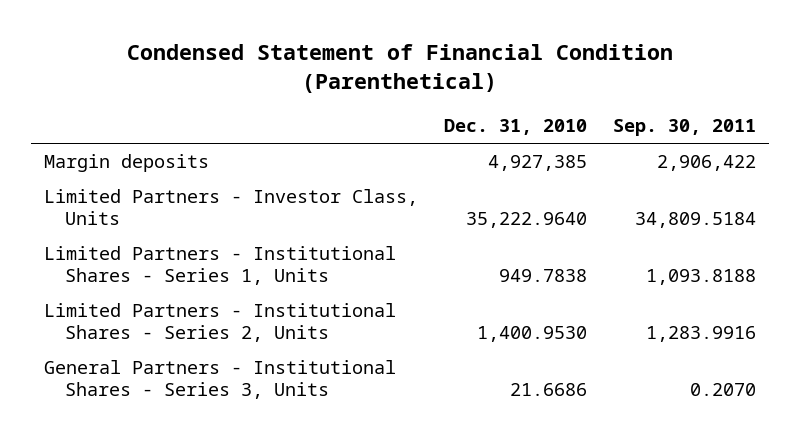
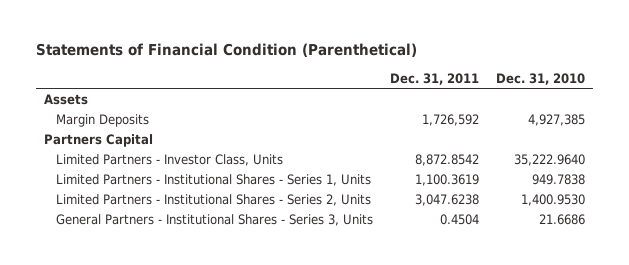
[127,44,674,94] Condensed Statement of Financial Condition (Parenthetical) -> [35,43,417,58] Statements of Financial Condition (Parenthetical)
[612,119,756,137] Sep. 30, 2011 -> none
none -> [389,72,479,85] Dec. 31, 2011
none -> [44,93,89,105] Assets
[44,154,210,173] Margin deposits -> [55,113,149,127] Margin Deposits
none -> [44,133,154,147] Partners Capital

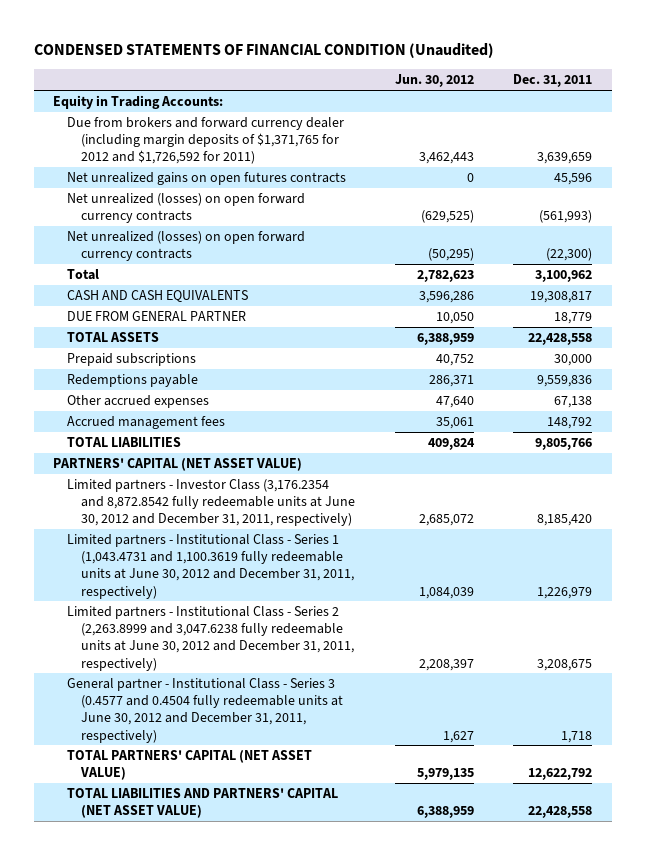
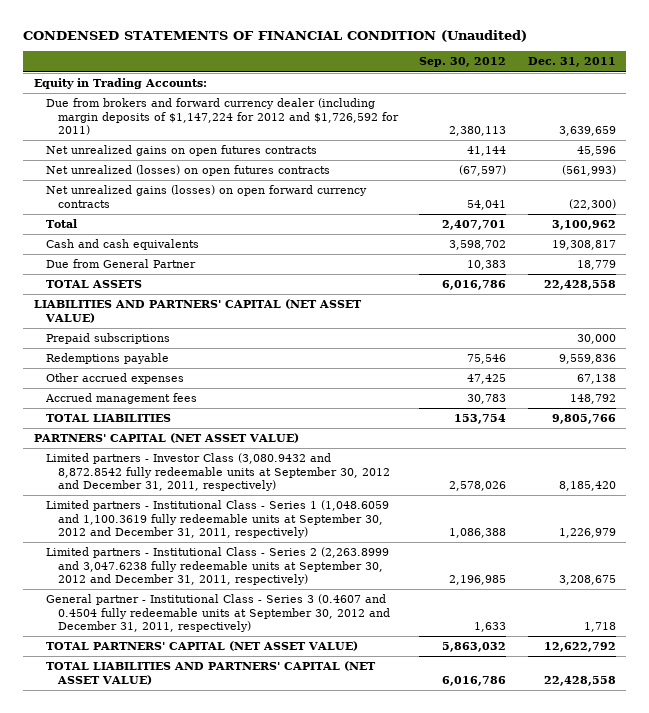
[394,74,474,88] Jun. 30, 2012 -> none
none -> [419,57,507,68] Sep. 30, 2012
[67,116,345,165] Due from brokers and forward currency dealer (including margin deposits of $1,371,765 for 2012 and $1,726,592 for 2011) -> [45,98,400,135] Due from brokers and forward currency dealer (including margin deposits of $1,147,224 for 2012 and $1,726,592 for 2011)
[67,192,306,224] Net unrealized (losses) on open forward currency contracts -> [45,165,330,177] Net unrealized (losses) on open futures contracts
[67,230,306,262] Net unrealized (losses) on open forward currency contracts -> [45,185,367,208] Net unrealized gains (losses) on open forward currency contracts
[67,289,249,302] CASH AND CASH EQUIVALENTS -> [45,239,199,251] Cash and cash equivalents
[67,310,247,321] DUE FROM GENERAL PARTNER -> [45,259,196,269] Due from General Partner
none -> [33,299,362,323] LIABILITIES AND PARTNERS' CAPITAL (NET ASSET VALUE)
[67,478,356,527] Limited partners - Investor Class (3,176.2354 and 8,872.8542 fully redeemable units at June 30, 2012 and December 31, 2011, respectively) -> [45,453,391,491] Limited partners - Investor Class (3,080.9432 and 8,872.8542 fully redeemable units at September 30, 2012 and December 31, 2011, respectively)
[67,533,355,599] Limited partners - Institutional Class - Series 1 (1,043.4731 and 1,100.3619 fully redeemable units at June 30, 2012 and December 31, 2011, respectively) -> [45,500,389,538] Limited partners - Institutional Class - Series 1 (1,048.6059 and 1,100.3619 fully redeemable units at September 30, 2012 and December 31, 2011, respectively)
[67,605,355,671] Limited partners - Institutional Class - Series 2 (2,263.8999 and 3,047.6238 fully redeemable units at June 30, 2012 and December 31, 2011, respectively) -> [45,547,389,585] Limited partners - Institutional Class - Series 2 (2,263.8999 and 3,047.6238 fully redeemable units at September 30, 2012 and December 31, 2011, respectively)
[67,677,344,743] General partner - Institutional Class - Series 3 (0.4577 and 0.4504 fully redeemable units at June 30, 2012 and December 31, 2011, respectively) -> [45,594,391,632] General partner - Institutional Class - Series 3 (0.4607 and 0.4504 fully redeemable units at September 30, 2012 and December 31, 2011, respectively)

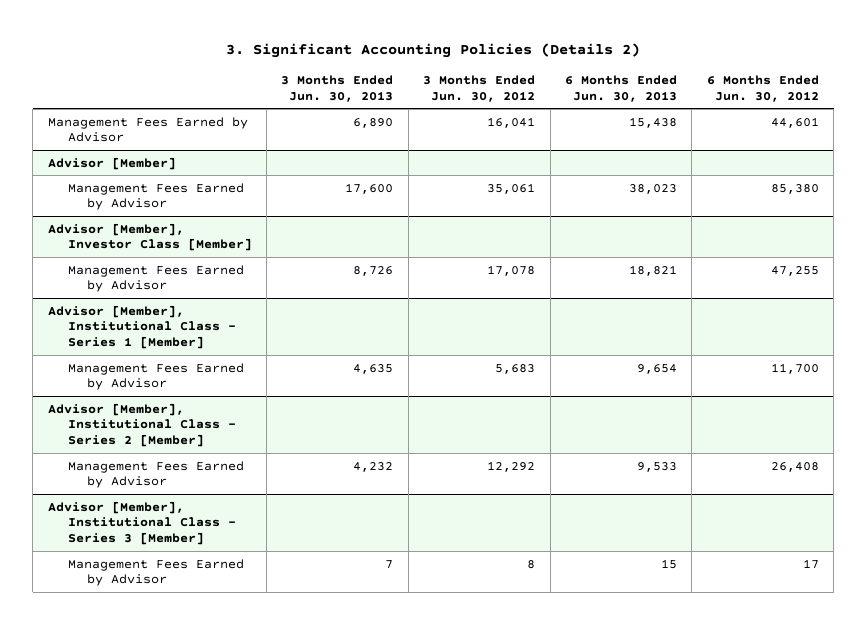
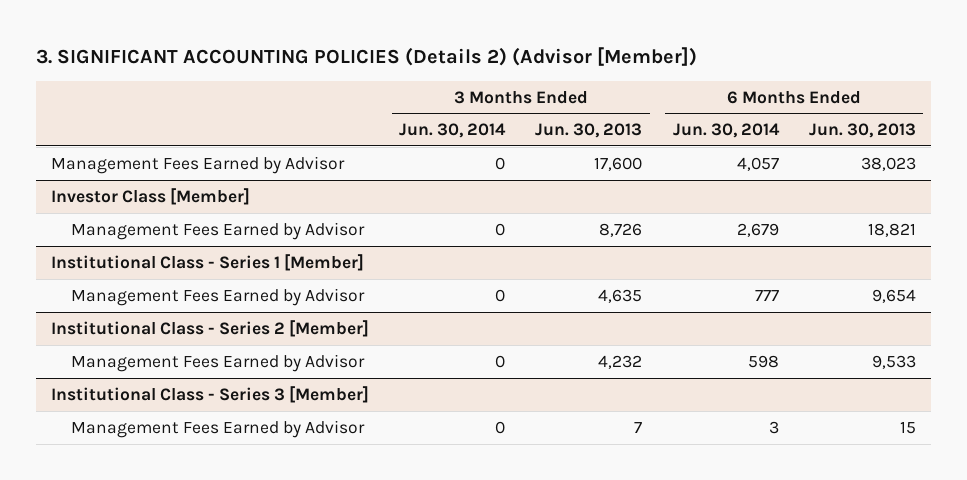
[226,42,641,58] 3. Significant Accounting Policies (Details 2) -> [36,47,698,67] 3. SIGNIFICANT ACCOUNTING POLICIES (Details 2) (Advisor [Member])
[423,75,536,102] 3 Months Ended Jun. 30, 2012 -> none
[706,75,819,102] 6 Months Ended Jun. 30, 2012 -> none
none -> [399,123,507,139] Jun. 30, 2014
none -> [672,123,780,139] Jun. 30, 2014
[47,116,248,143] Management Fees Earned by Advisor -> none
[47,156,176,170] Advisor [Member] -> none
[47,222,252,252] Advisor [Member], Investor Class [Member] -> [51,187,251,205] Investor Class [Member]
[47,304,236,349] Advisor [Member], Institutional Class - Series 1 [Member] -> [51,253,365,271] Institutional Class - Series 1 [Member]
[47,402,236,447] Advisor [Member], Institutional Class - Series 2 [Member] -> [51,319,370,337] Institutional Class - Series 2 [Member]
[47,500,236,545] Advisor [Member], Institutional Class - Series 3 [Member] -> [51,385,370,403] Institutional Class - Series 3 [Member]

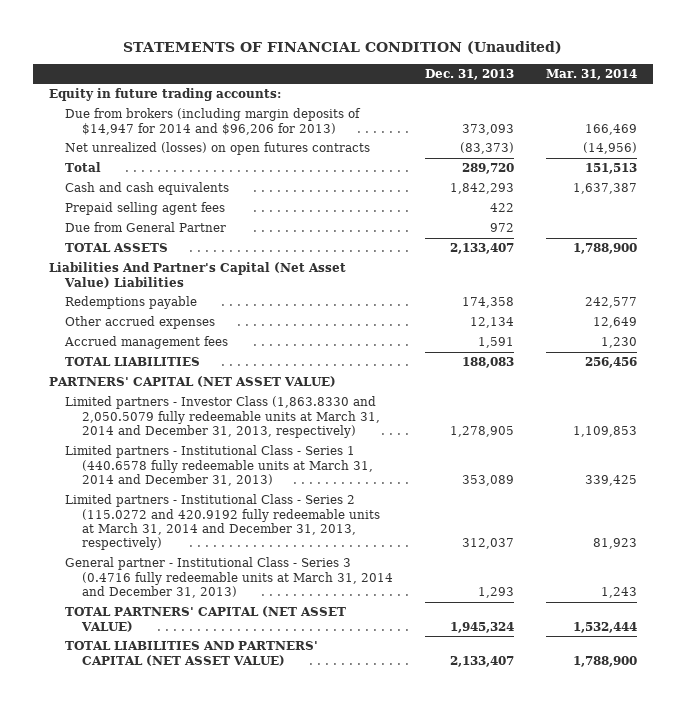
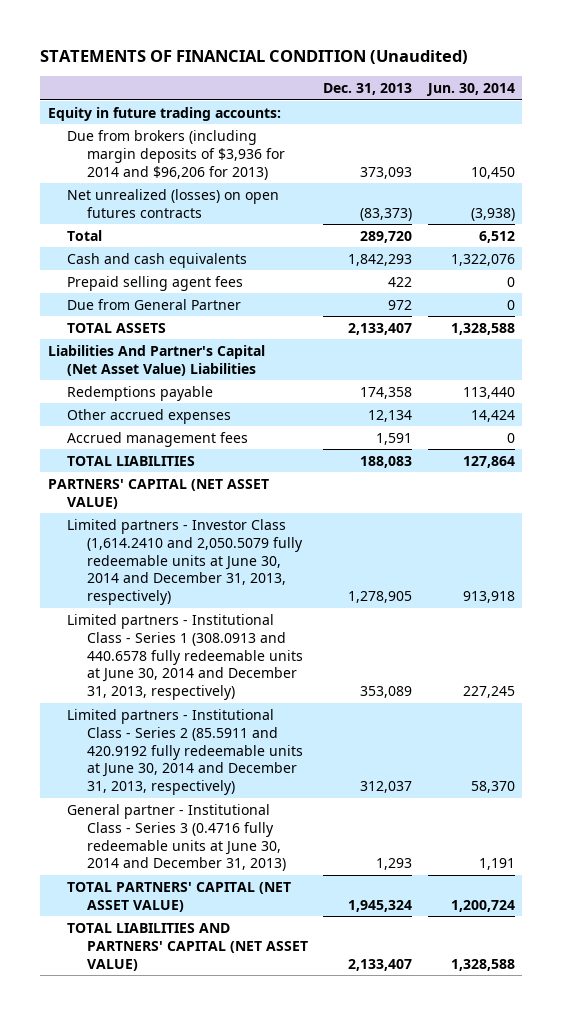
[546,68,638,80] Mar. 31, 2014 -> none
none -> [425,83,515,97] Jun. 30, 2014
[65,108,362,135] Due from brokers (including margin deposits of $14,947 for 2014 and $96,206 for 2013) -> [67,129,285,180] Due from brokers (including margin deposits of $3,936 for 2014 and $96,206 for 2013)
[65,396,380,439] Limited partners - Investor Class (1,863.8330 and 2,050.5079 fully redeemable units at March 31, 2014 and December 31, 2013, respectively) -> [67,518,303,606] Limited partners - Investor Class (1,614.2410 and 2,050.5079 fully redeemable units at June 30, 2014 and December 31, 2013, respectively)
[65,445,373,487] Limited partners - Institutional Class - Series 1 (440.6578 fully redeemable units at March 31, 2014 and December 31, 2013) -> [67,613,303,701] Limited partners - Institutional Class - Series 1 (308.0913 and 440.6578 fully redeemable units at June 30, 2014 and December 31, 2013, respectively)
[65,494,380,551] Limited partners - Institutional Class - Series 2 (115.0272 and 420.9192 fully redeemable units at March 31, 2014 and December 31, 2013, respectively) -> [67,708,303,796] Limited partners - Institutional Class - Series 2 (85.5911 and 420.9192 fully redeemable units at June 30, 2014 and December 31, 2013, respectively)
[65,557,393,599] General partner - Institutional Class - Series 3 (0.4716 fully redeemable units at March 31, 2014 and December 31, 2013) -> [67,803,286,872] General partner - Institutional Class - Series 3 (0.4716 fully redeemable units at June 30, 2014 and December 31, 2013)

